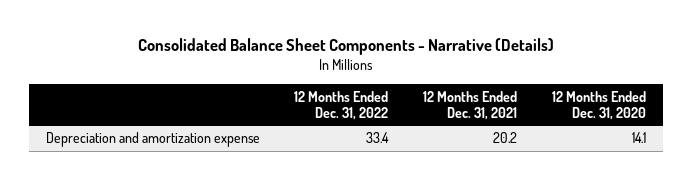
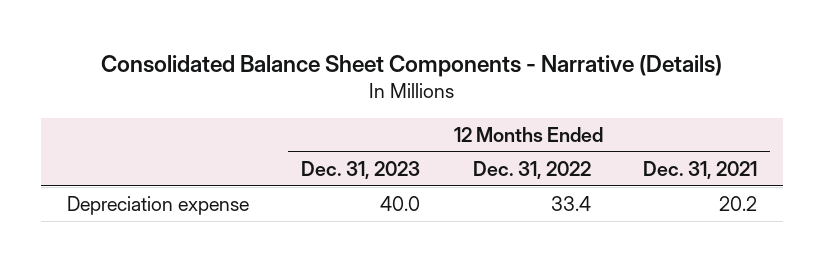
[551,90,646,121] 12 Months Ended Dec. 31, 2020 -> none
none -> [301,161,421,180] Dec. 31, 2023
[45,132,260,148] Depreciation and amortization expense -> [67,196,250,216] Depreciation expense

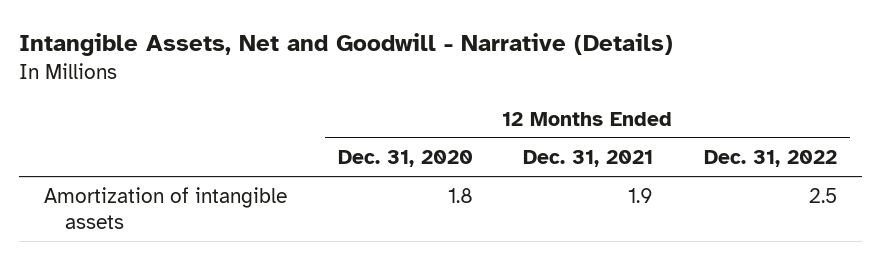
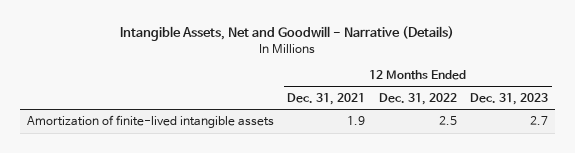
[337,149,473,167] Dec. 31, 2020 -> none
none -> [470,92,549,105] Dec. 31, 2023
[44,187,288,230] Amortization of intangible assets -> [26,115,274,129] Amortization of finite-lived intangible assets

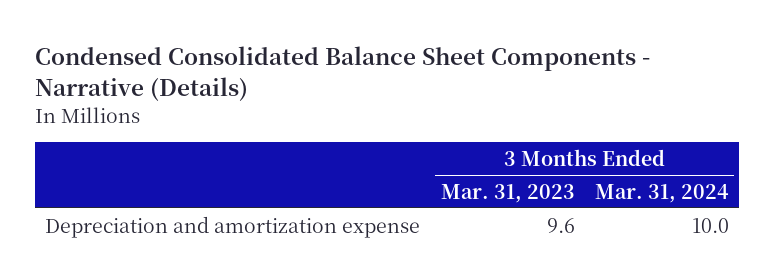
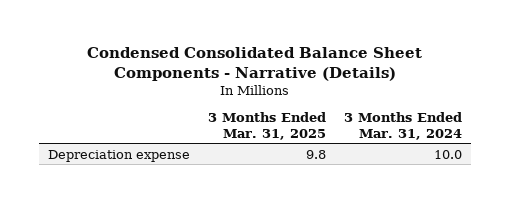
[440,183,575,203] Mar. 31, 2023 -> none
none -> [207,112,326,140] 3 Months Ended Mar. 31, 2025
[45,215,421,238] Depreciation and amortization expense -> [47,149,190,162] Depreciation expense

